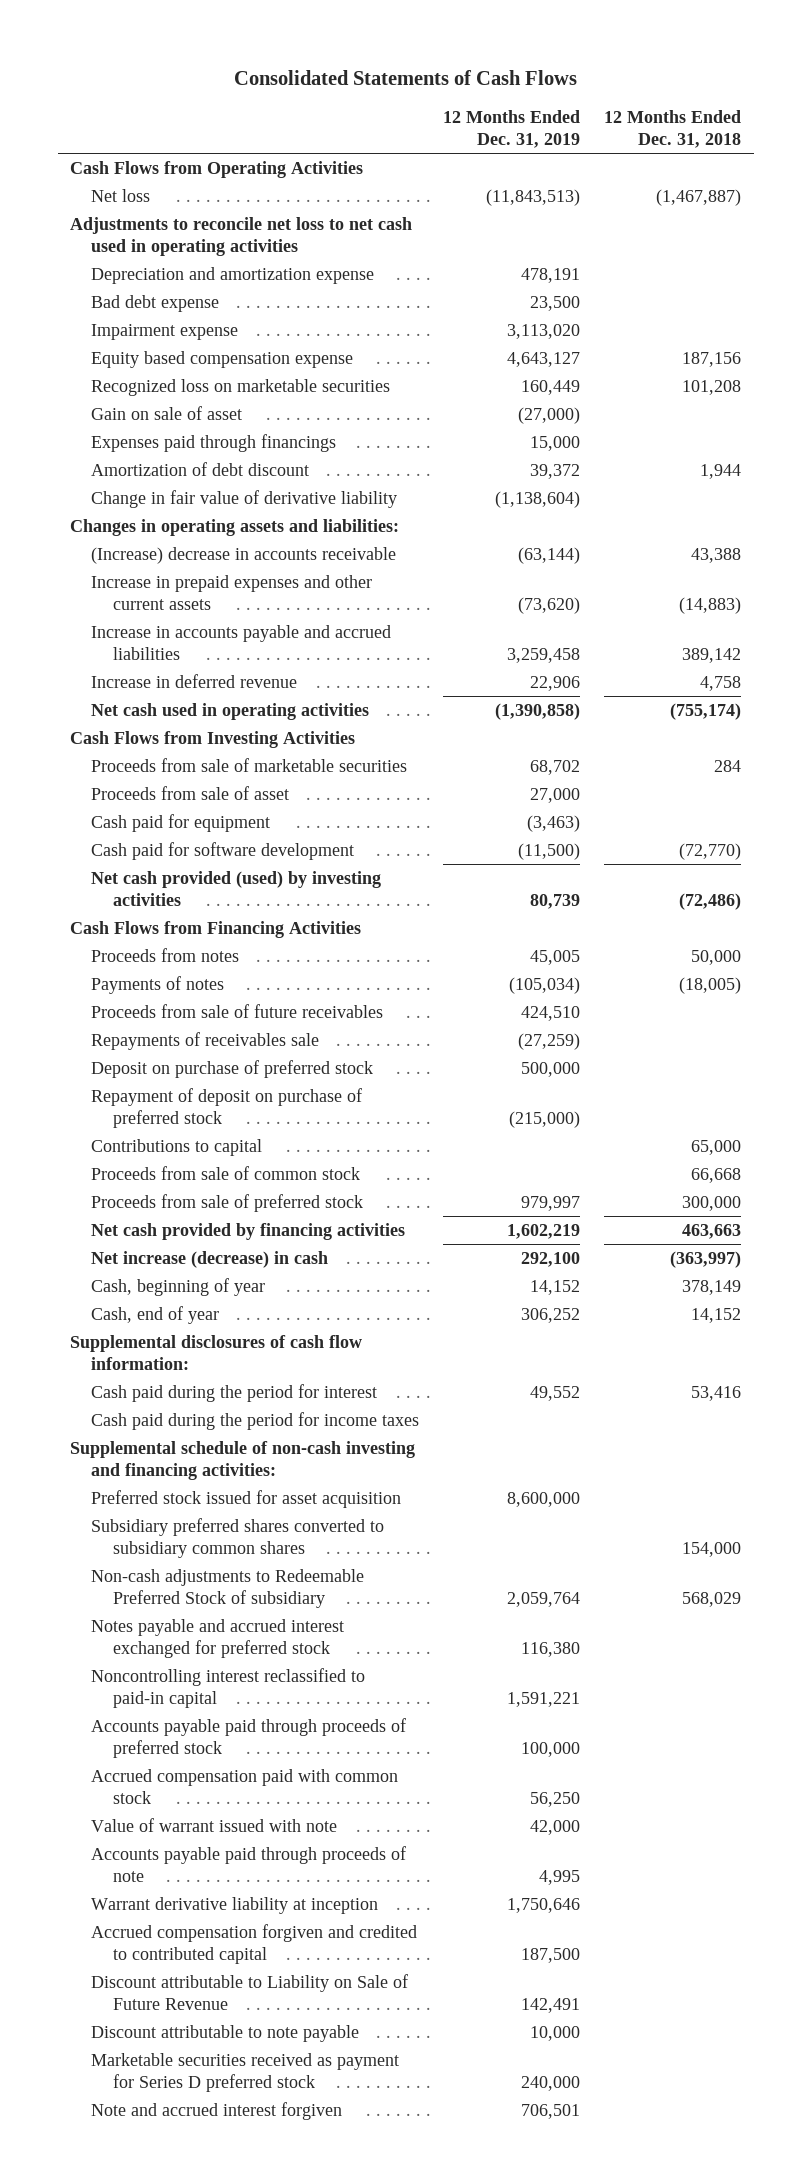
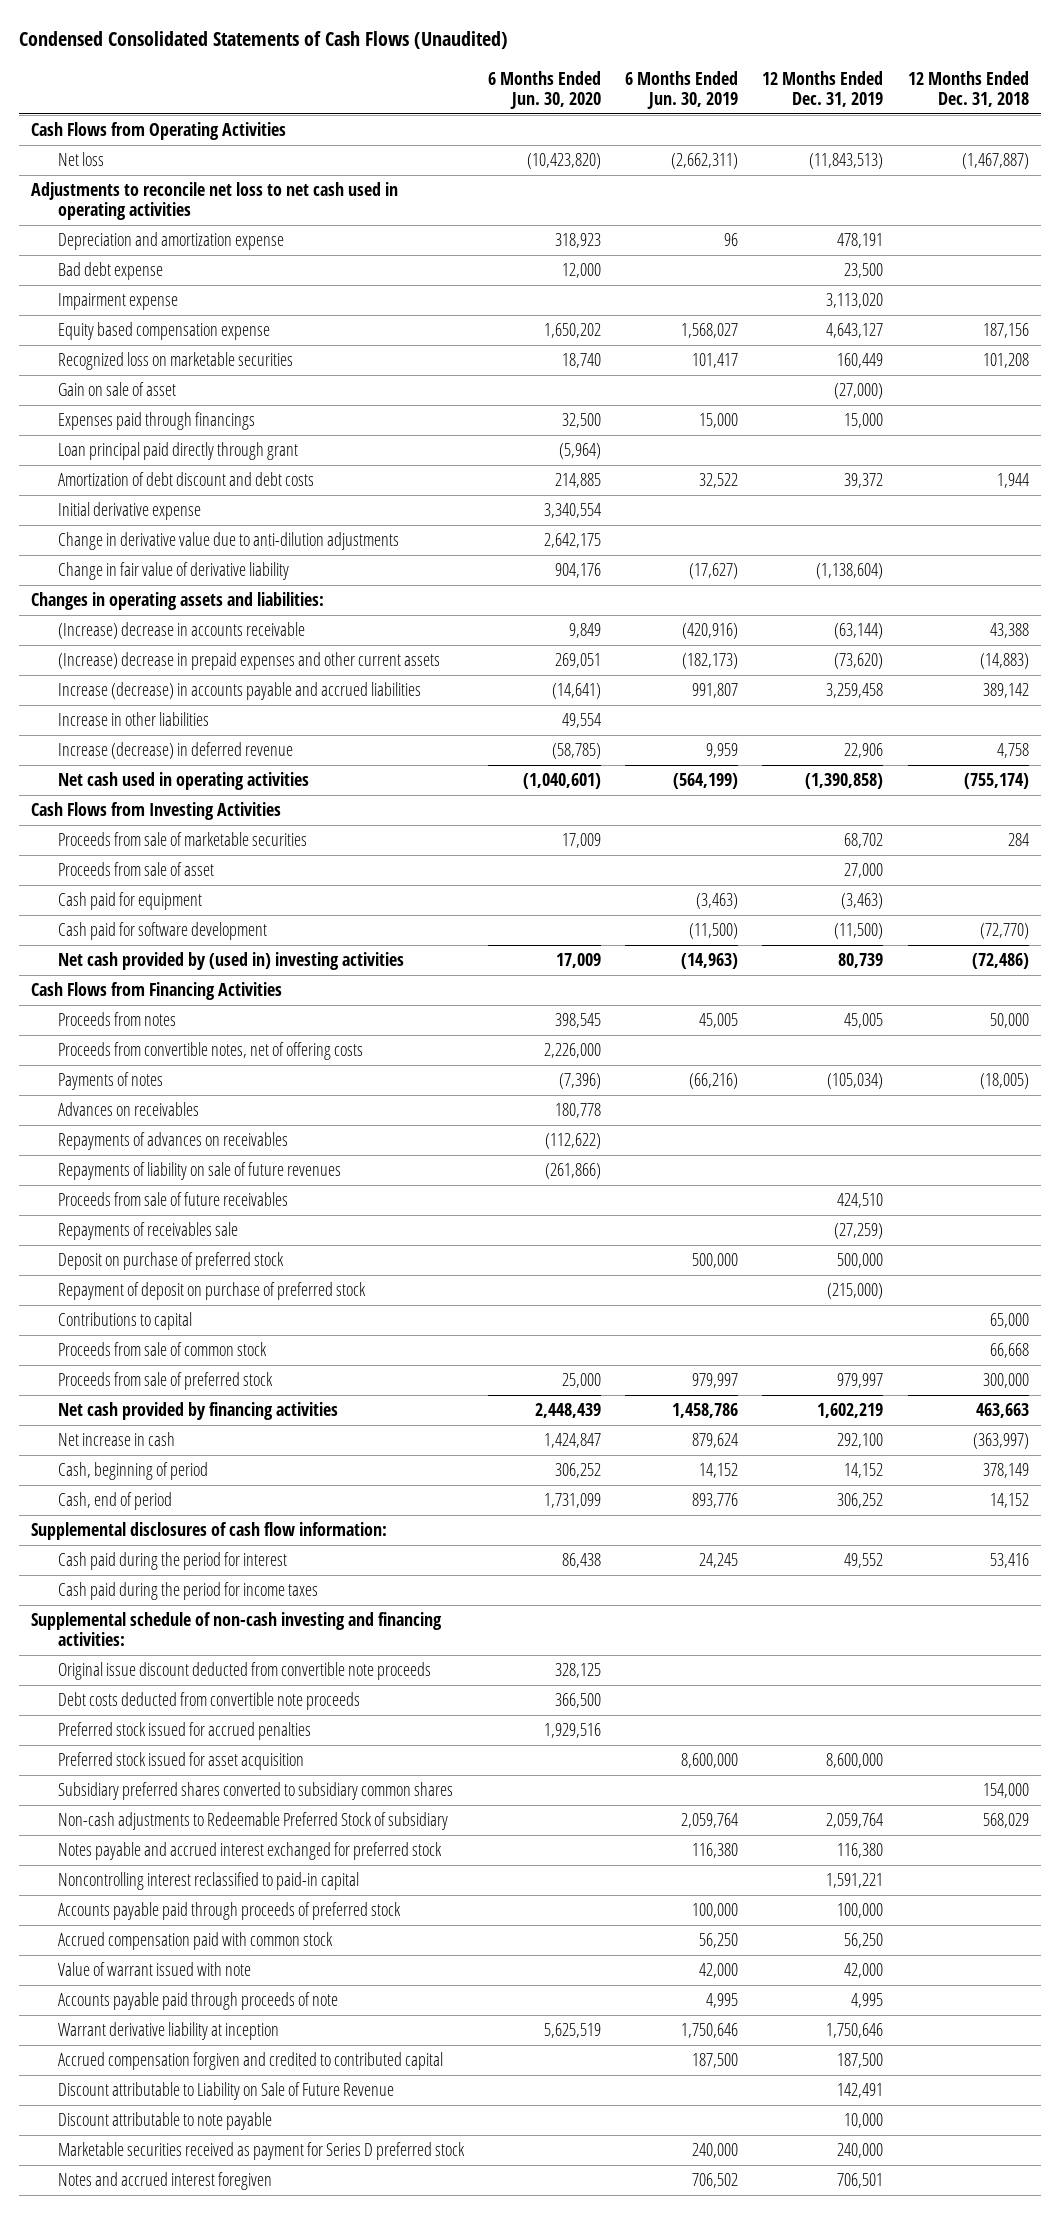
[233,70,577,86] Consolidated Statements of Cash Flows -> [19,31,509,50] Condensed Consolidated Statements of Cash Flows (Unaudited)
none -> [488,70,602,109] 6 Months Ended Jun. 30, 2020
none -> [625,70,739,109] 6 Months Ended Jun. 30, 2019
none -> [58,442,299,461] Loan principal paid directly through grant
[91,461,310,476] Amortization of debt discount -> [58,472,315,487] Amortization of debt discount and debt costs
none -> [58,502,202,521] Initial derivative expense
none -> [58,532,400,551] Change in derivative value due to anti-dilution adjustments
[91,574,373,610] Increase in prepaid expenses and other current assets -> [58,652,441,671] (Increase) decrease in prepaid expenses and other current assets
[91,624,392,660] Increase in accounts payable and accrued liabilities -> [58,682,422,701] Increase (decrease) in accounts payable and accrued liabilities
none -> [58,712,210,727] Increase in other liabilities
[91,673,298,688] Increase in deferred revenue -> [58,742,294,760] Increase (decrease) in deferred revenue
[91,870,382,906] Net cash provided (used) by investing activities -> [58,952,405,971] Net cash provided by (used in) investing activities
none -> [58,1042,364,1061] Proceeds from convertible notes, net of offering costs
none -> [58,1102,200,1117] Advances on receivables
none -> [58,1132,289,1151] Repayments of advances on receivables
none -> [58,1162,342,1181] Repayments of liability on sale of future revenues
[91,1250,329,1268] Net increase (decrease) in cash -> [58,1432,176,1447] Net increase in cash
[91,1277,266,1296] Cash, beginning of year -> [58,1462,209,1481] Cash, beginning of period
[91,1305,220,1324] Cash, end of year -> [58,1492,173,1511] Cash, end of period
none -> [58,1662,432,1681] Original issue discount deducted from convertible note proceeds
none -> [58,1692,361,1711] Debt costs deducted from convertible note proceeds
none -> [58,1722,312,1741] Preferred stock issued for accrued penalties
[91,2101,343,2120] Note and accrued interest forgiven -> [58,2172,273,2191] Notes and accrued interest foregiven

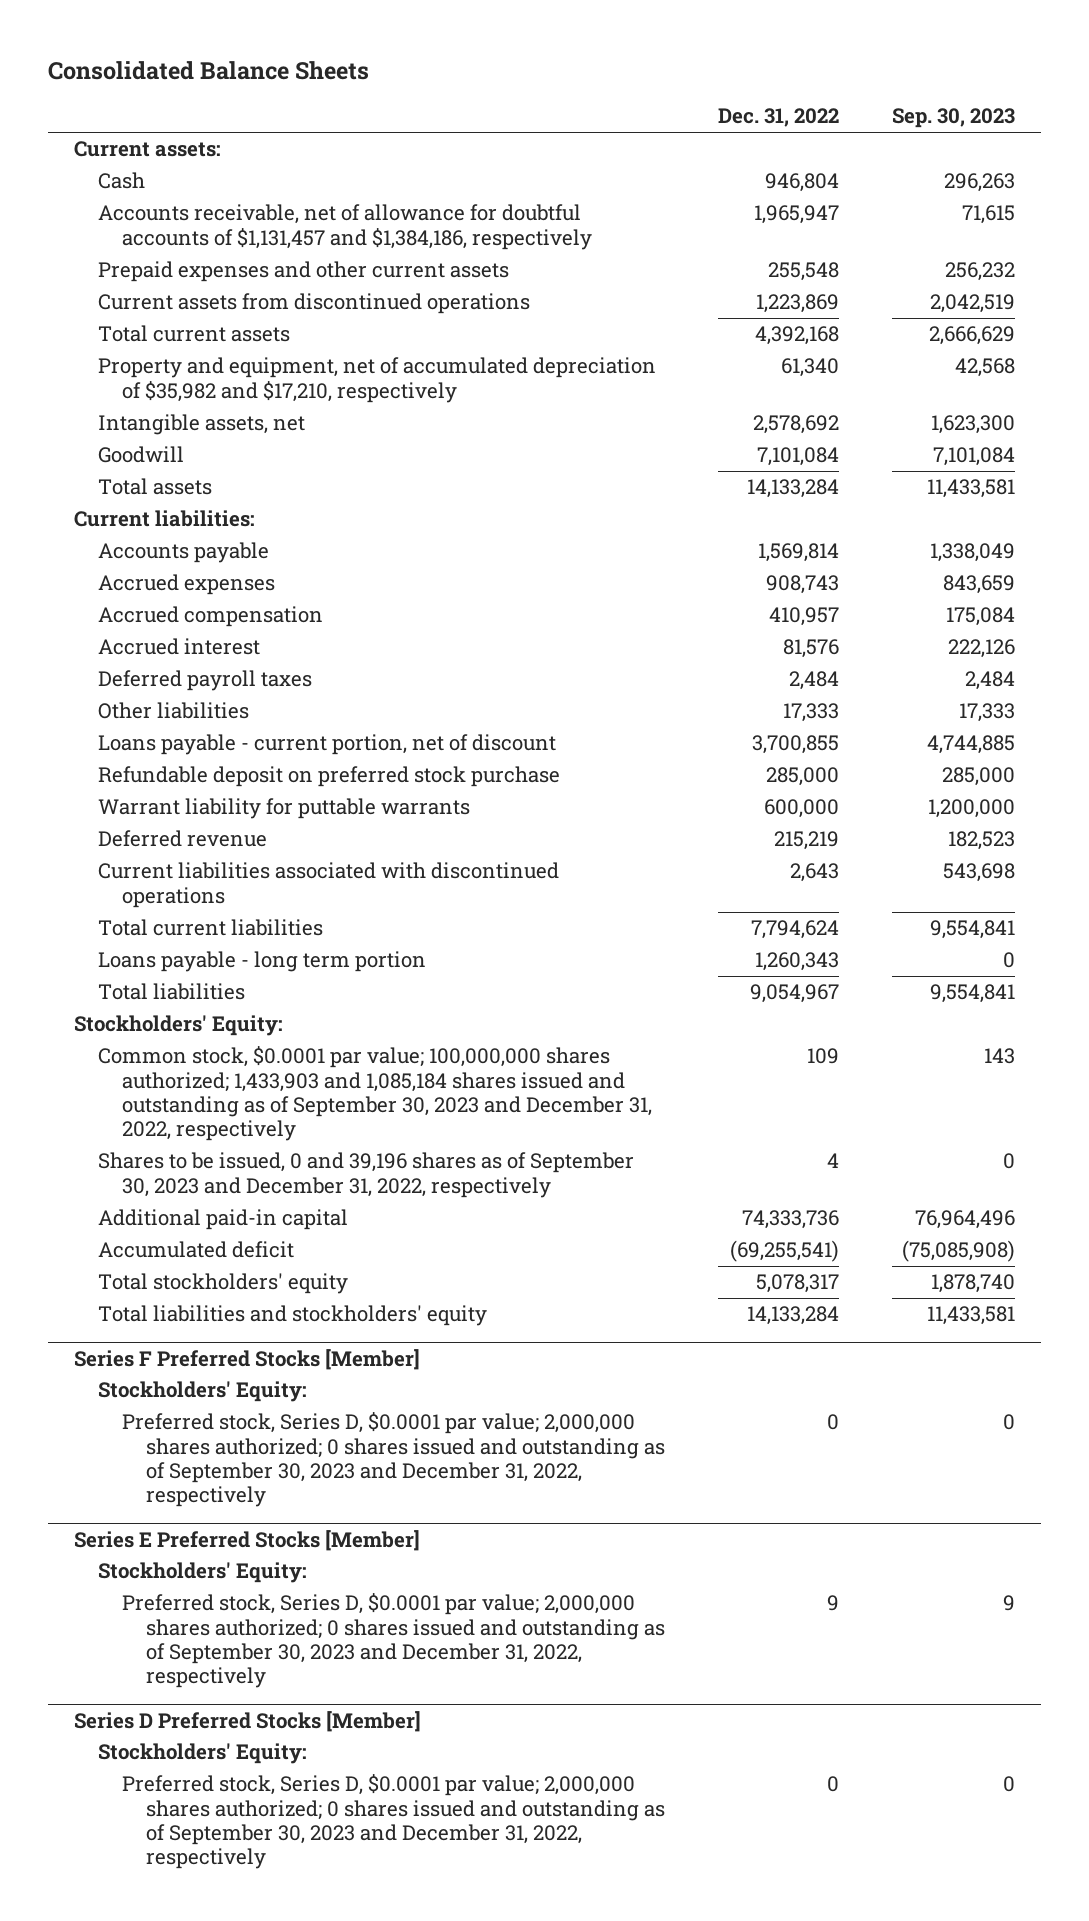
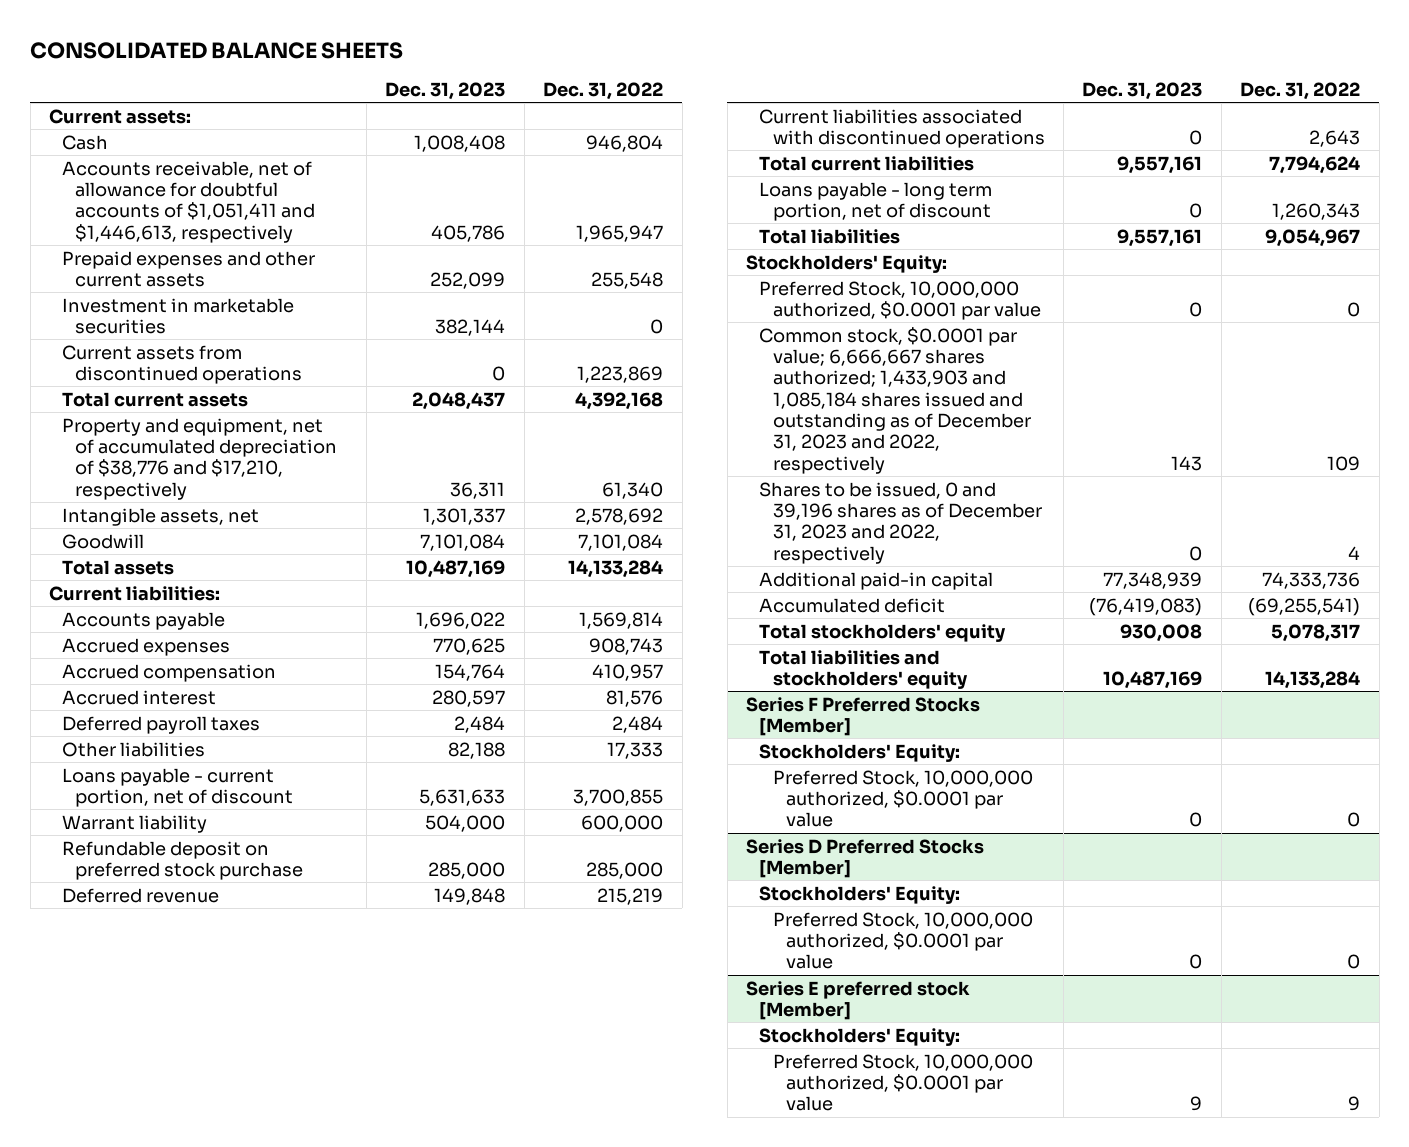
[47,61,369,81] Consolidated Balance Sheets -> [30,42,404,60] CONSOLIDATED BALANCE SHEETS
[891,108,1015,129] Sep. 30, 2023 -> none
none -> [385,81,506,100] Dec. 31, 2023
[98,204,593,250] Accounts receivable, net of allowance for doubtful accounts of $1,131,457 and $1,384,186, respectively -> [62,160,316,243] Accounts receivable, net of allowance for doubtful accounts of $1,051,411 and $1,446,613, respectively
none -> [62,297,295,334] Investment in marketable securities
[98,357,657,403] Property and equipment, net of accumulated depreciation of $35,982 and $17,210, respectively -> [62,417,338,500] Property and equipment, net of accumulated depreciation of $38,776 and $17,210, respectively
none -> [62,814,208,833] Warrant liability
[98,798,471,820] Warrant liability for puttable warrants -> none
[98,951,427,973] Loans payable - long term portion -> [759,181,993,221] Loans payable - long term portion, net of discount
none -> [759,280,1041,320] Preferred Stock, 10,000,000 authorized, $0.0001 par value
[98,1046,653,1142] Common stock, $0.0001 par value; 100,000,000 shares authorized; 1,433,903 and 1,085,184 shares issued and outstanding as of September 30, 2023 and December 31, 2022, respectively -> [759,326,1031,474] Common stock, $0.0001 par value; 6,666,667 shares authorized; 1,433,903 and 1,085,184 shares issued and outstanding as of December 31, 2023 and 2022, respectively
[98,1152,635,1198] Shares to be issued, 0 and 39,196 shares as of September 30, 2023 and December 31, 2022, respectively -> [759,481,1042,564] Shares to be issued, 0 and 39,196 shares as of December 31, 2023 and 2022, respectively
[74,1529,421,1551] Series E Preferred Stocks [Member] -> none
[98,1562,308,1584] Stockholders' Equity: -> none
[122,1593,666,1689] Preferred stock, Series D, $0.0001 par value; 2,000,000 shares authorized; 0 shares issued and outstanding as of September 30, 2023 and December 31, 2022, respectively -> none
[122,1412,666,1508] Preferred stock, Series D, $0.0001 par value; 2,000,000 shares authorized; 0 shares issued and outstanding as of September 30, 2023 and December 31, 2022, respectively -> [772,769,1033,828] Preferred Stock, 10,000,000 authorized, $0.0001 par value
[122,1774,666,1870] Preferred stock, Series D, $0.0001 par value; 2,000,000 shares authorized; 0 shares issued and outstanding as of September 30, 2023 and December 31, 2022, respectively -> [772,911,1033,970] Preferred Stock, 10,000,000 authorized, $0.0001 par value
none -> [746,980,971,1020] Series E preferred stock [Member]
none -> [759,1027,961,1046] Stockholders' Equity:
none -> [772,1053,1033,1112] Preferred Stock, 10,000,000 authorized, $0.0001 par value

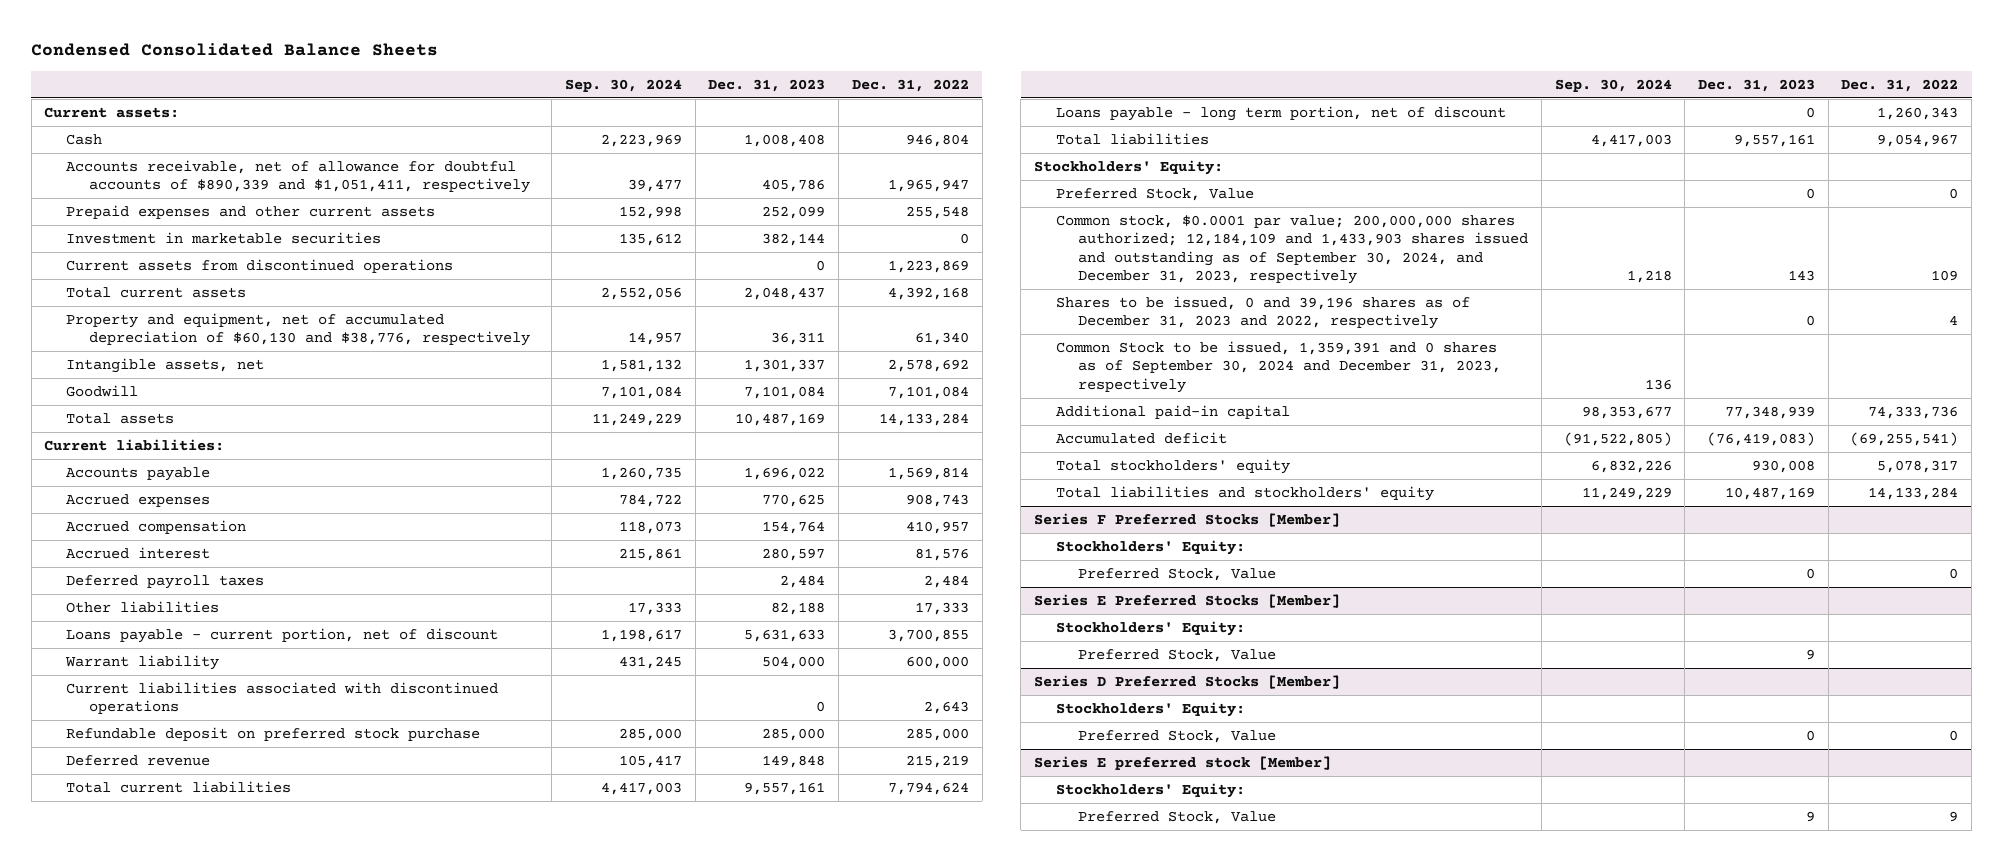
[30,42,404,60] CONSOLIDATED BALANCE SHEETS -> [31,43,439,57] Condensed Consolidated Balance Sheets
none -> [564,78,682,92] Sep. 30, 2024
[62,160,316,243] Accounts receivable, net of allowance for doubtful accounts of $1,051,411 and $1,446,613, respectively -> [66,160,530,194] Accounts receivable, net of allowance for doubtful accounts of $890,339 and $1,051,411, respectively
[62,417,338,500] Property and equipment, net of accumulated depreciation of $38,776 and $17,210, respectively -> [66,313,530,347] Property and equipment, net of accumulated depreciation of $60,130 and $38,776, respectively
[759,108,1045,148] Current liabilities associated with discontinued operations -> [66,682,499,715] Current liabilities associated with discontinued operations
[759,280,1041,320] Preferred Stock, 10,000,000 authorized, $0.0001 par value -> [1056,188,1255,202] Preferred Stock, Value
[759,326,1031,474] Common stock, $0.0001 par value; 6,666,667 shares authorized; 1,433,903 and 1,085,184 shares issued and outstanding as of December 31, 2023 and 2022, respectively -> [1056,215,1529,285] Common stock, $0.0001 par value; 200,000,000 shares authorized; 12,184,109 and 1,433,903 shares issued and outstanding as of September 30, 2024, and December 31, 2023, respectively
none -> [1056,341,1502,393] Common Stock to be issued, 1,359,391 and 0 shares as of September 30, 2024 and December 31, 2023, respectively
[772,769,1033,828] Preferred Stock, 10,000,000 authorized, $0.0001 par value -> [1078,568,1277,582] Preferred Stock, Value
none -> [1033,594,1340,609] Series E Preferred Stocks [Member]
none -> [1056,621,1246,637] Stockholders' Equity:
none -> [1078,649,1277,663] Preferred Stock, Value
[772,911,1033,970] Preferred Stock, 10,000,000 authorized, $0.0001 par value -> [1078,730,1277,744] Preferred Stock, Value
[772,1053,1033,1112] Preferred Stock, 10,000,000 authorized, $0.0001 par value -> [1078,811,1277,825] Preferred Stock, Value

